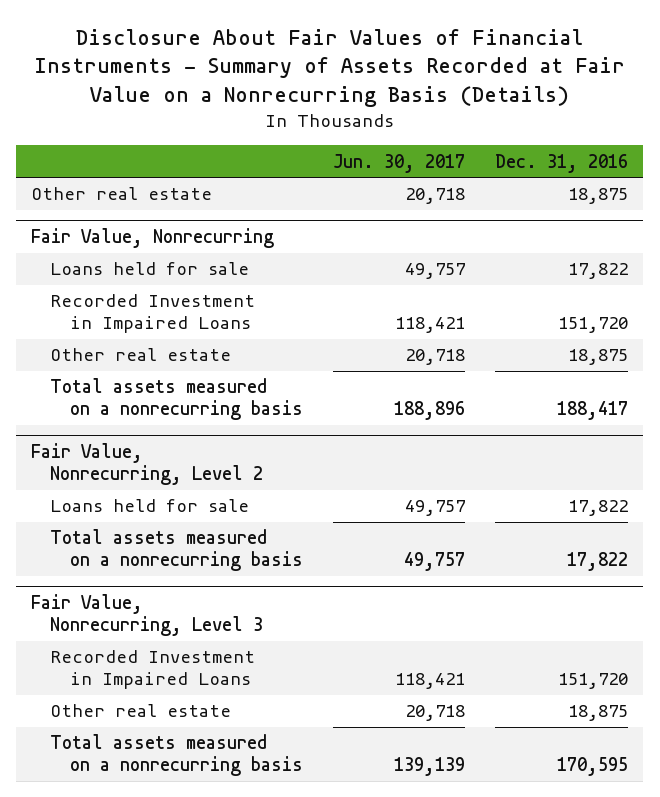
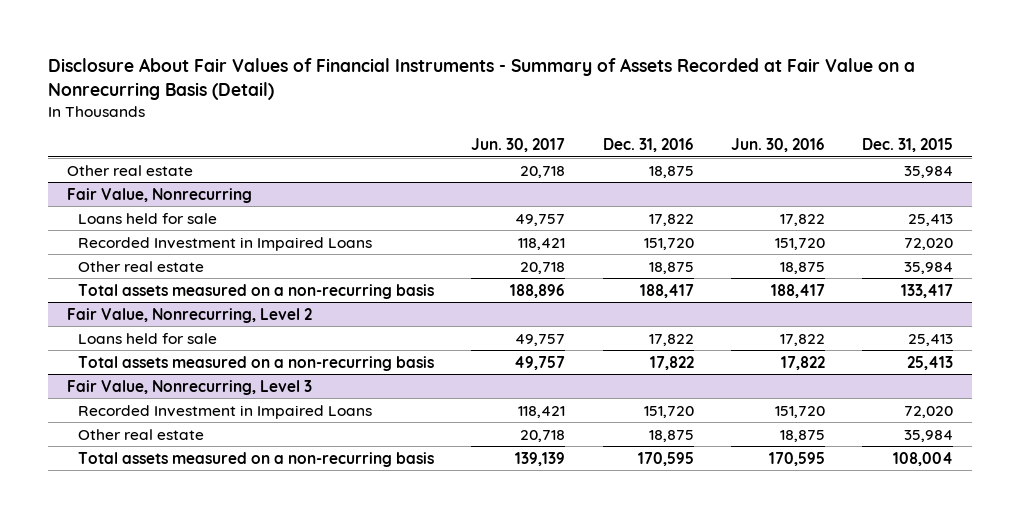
[33,28,625,107] Disclosure About Fair Values of Financial Instruments - Summary of Assets Recorded at Fair Value on a Nonrecurring Basis (Details) -> [48,58,916,101] Disclosure About Fair Values of Financial Instruments - Summary of Assets Recorded at Fair Value on a Nonrecurring Basis (Detail)
none -> [730,137,825,152] Jun. 30, 2016
none -> [861,137,953,152] Dec. 31, 2015
[50,378,303,421] Total assets measured on a nonrecurring basis -> [78,283,435,299] Total assets measured on a non-recurring basis
[50,529,303,572] Total assets measured on a nonrecurring basis -> [78,355,435,371] Total assets measured on a non-recurring basis
[50,734,303,777] Total assets measured on a nonrecurring basis -> [78,451,435,467] Total assets measured on a non-recurring basis

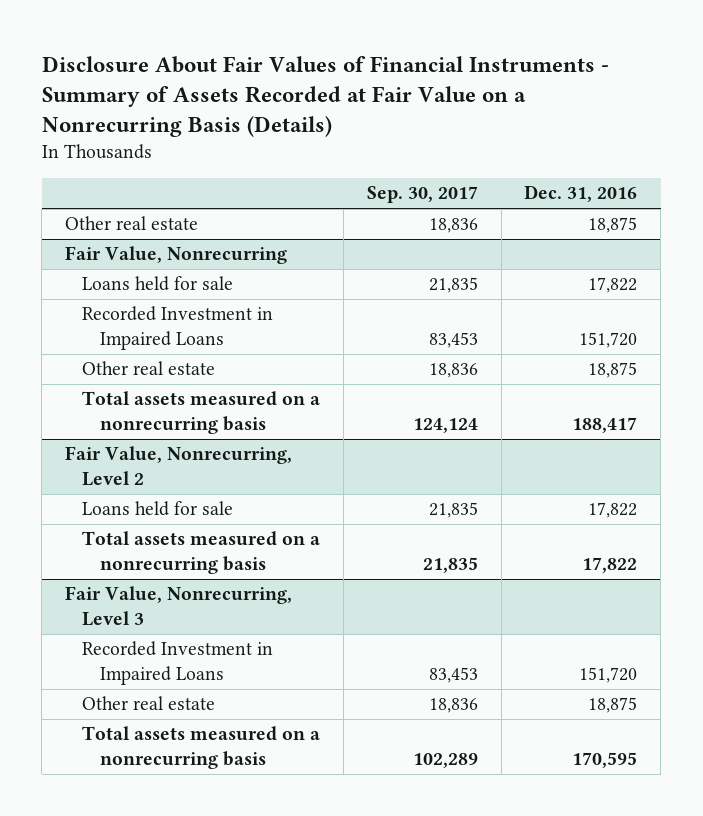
[48,58,916,101] Disclosure About Fair Values of Financial Instruments - Summary of Assets Recorded at Fair Value on a Nonrecurring Basis (Detail) -> [41,55,609,138] Disclosure About Fair Values of Financial Instruments - Summary of Assets Recorded at Fair Value on a Nonrecurring Basis (Details)
[471,137,566,152] Jun. 30, 2017 -> none
[730,137,825,152] Jun. 30, 2016 -> none
[861,137,953,152] Dec. 31, 2015 -> none
none -> [366,186,478,204] Sep. 30, 2017
[78,283,435,299] Total assets measured on a non-recurring basis -> [82,391,321,434] Total assets measured on a nonrecurring basis
[78,355,435,371] Total assets measured on a non-recurring basis -> [82,531,321,574] Total assets measured on a nonrecurring basis
[78,451,435,467] Total assets measured on a non-recurring basis -> [82,726,321,769] Total assets measured on a nonrecurring basis

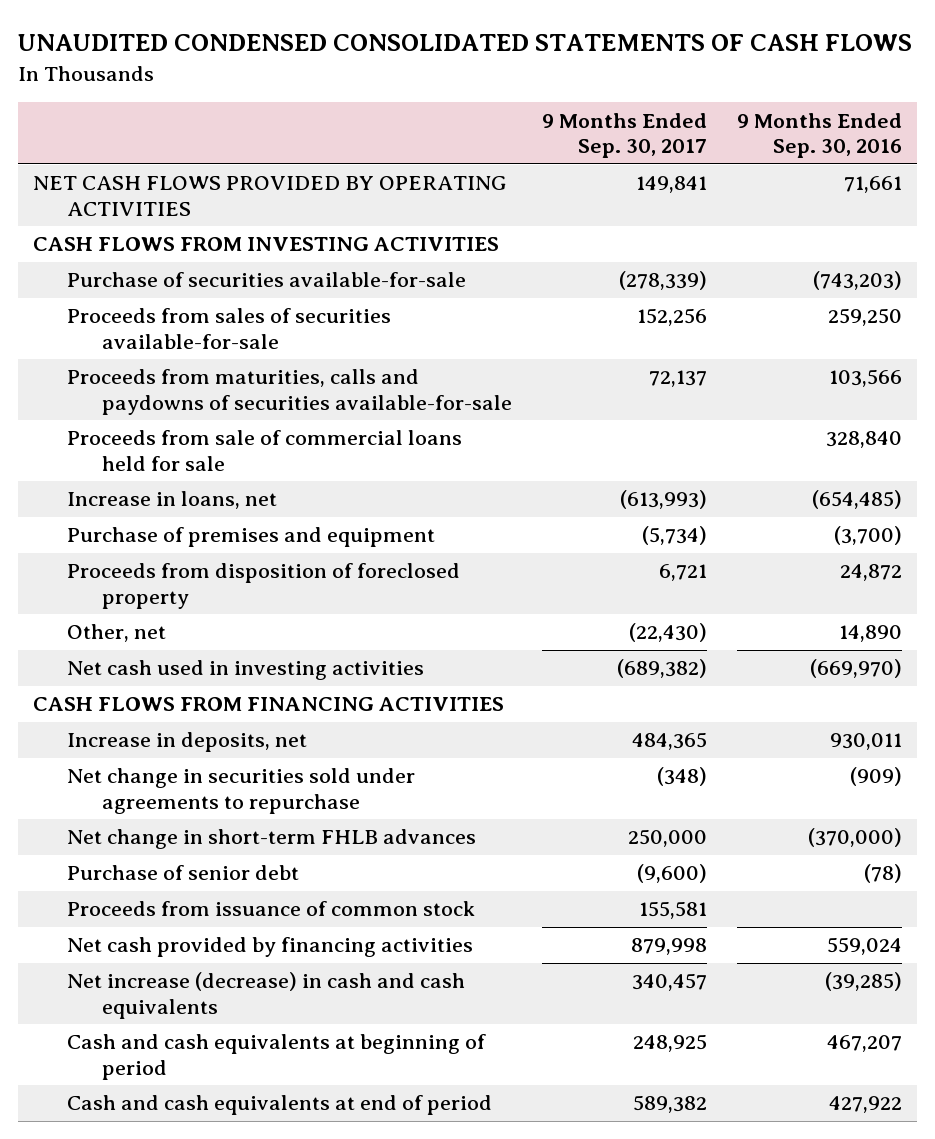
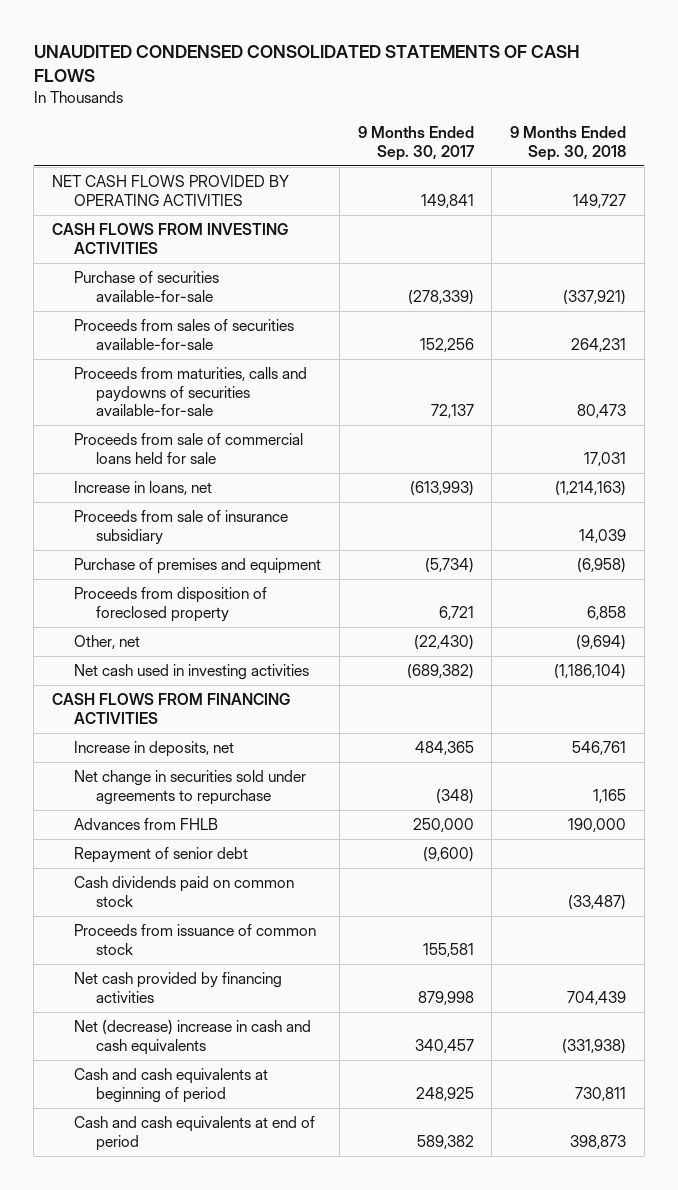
[737,112,903,159] 9 Months Ended Sep. 30, 2016 -> none
none -> [509,126,626,161] 9 Months Ended Sep. 30, 2018
none -> [74,510,289,545] Proceeds from sale of insurance subsidiary
[67,829,477,850] Net change in short-term FHLB advances -> [74,818,219,831] Advances from FHLB
[67,865,300,881] Purchase of senior debt -> [74,847,249,864] Repayment of senior debt
none -> [74,876,295,907] Cash dividends paid on common stock
[67,972,466,1020] Net increase (decrease) in cash and cash equivalents -> [74,1020,312,1055] Net (decrease) increase in cash and cash equivalents

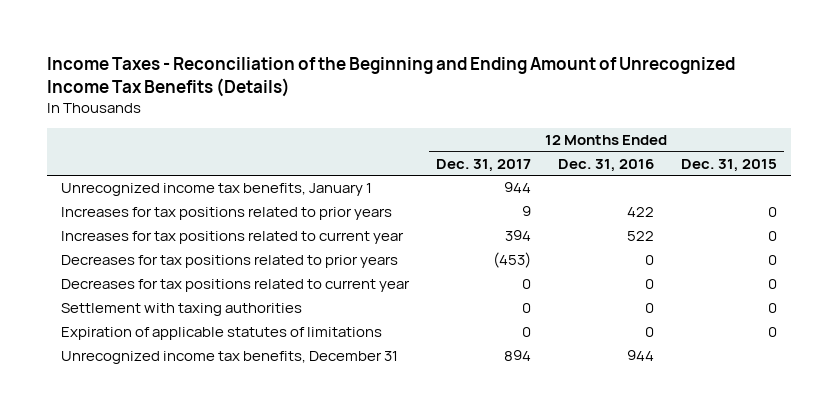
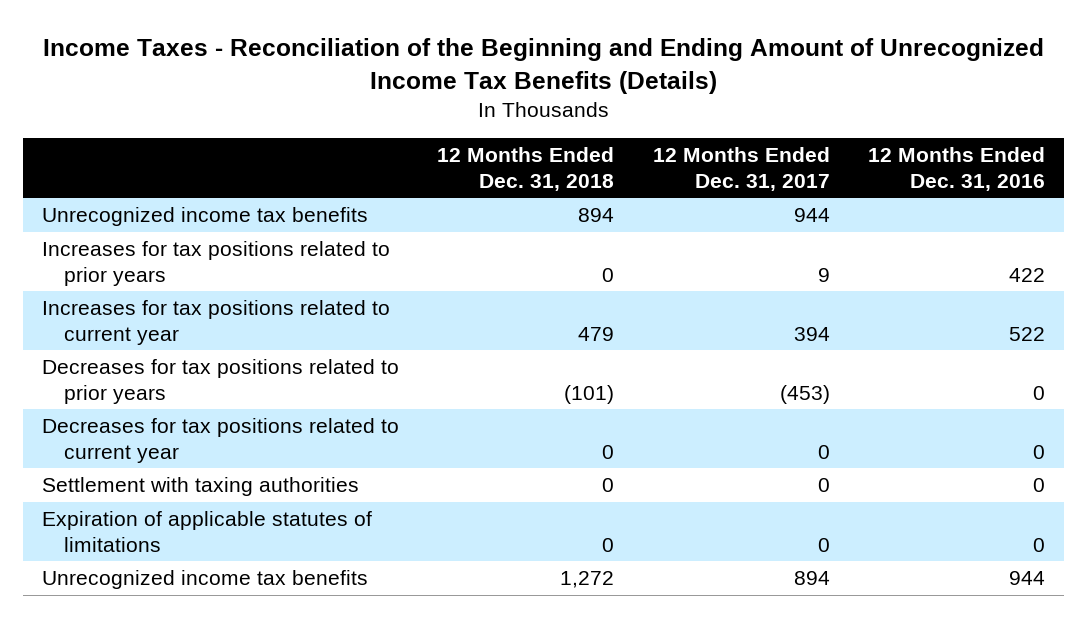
[681,158,778,172] Dec. 31, 2015 -> none
none -> [437,147,615,191] 12 Months Ended Dec. 31, 2018
[60,183,372,197] Unrecognized income tax benefits, January 1 -> [42,207,369,227] Unrecognized income tax benefits
[60,351,398,365] Unrecognized income tax benefits, December 31 -> [42,570,369,590] Unrecognized income tax benefits

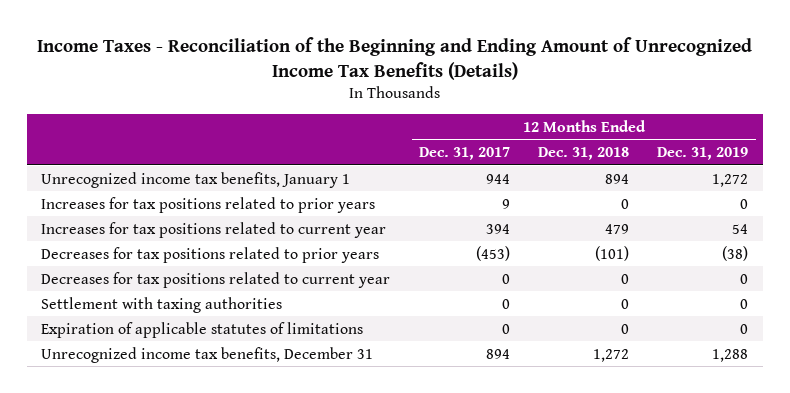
[868,147,1046,191] 12 Months Ended Dec. 31, 2016 -> none
none -> [657,146,749,160] Dec. 31, 2019
[42,207,369,227] Unrecognized income tax benefits -> [41,171,351,188] Unrecognized income tax benefits, January 1
[42,570,369,590] Unrecognized income tax benefits -> [41,346,374,363] Unrecognized income tax benefits, December 31

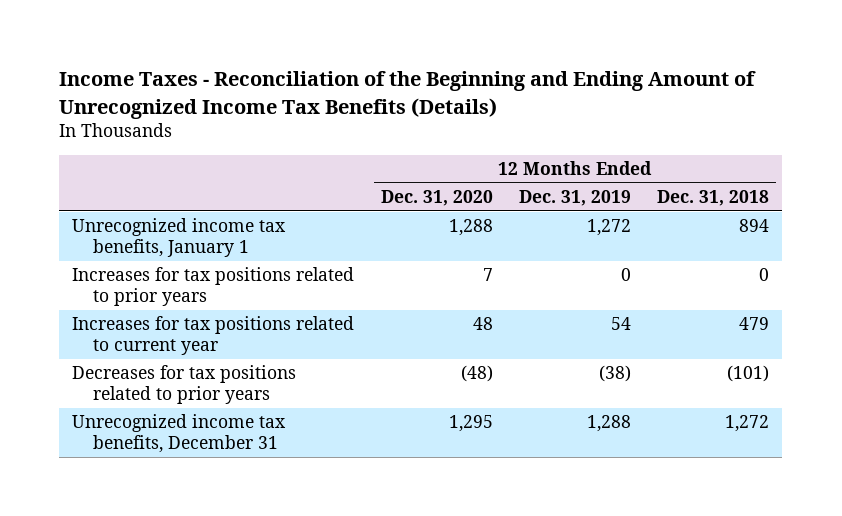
[418,146,510,160] Dec. 31, 2017 -> none
none -> [380,190,493,207] Dec. 31, 2020
[41,271,391,288] Decreases for tax positions related to current year -> none
[41,296,283,313] Settlement with taxing authorities -> none
[41,321,364,338] Expiration of applicable statutes of limitations -> none

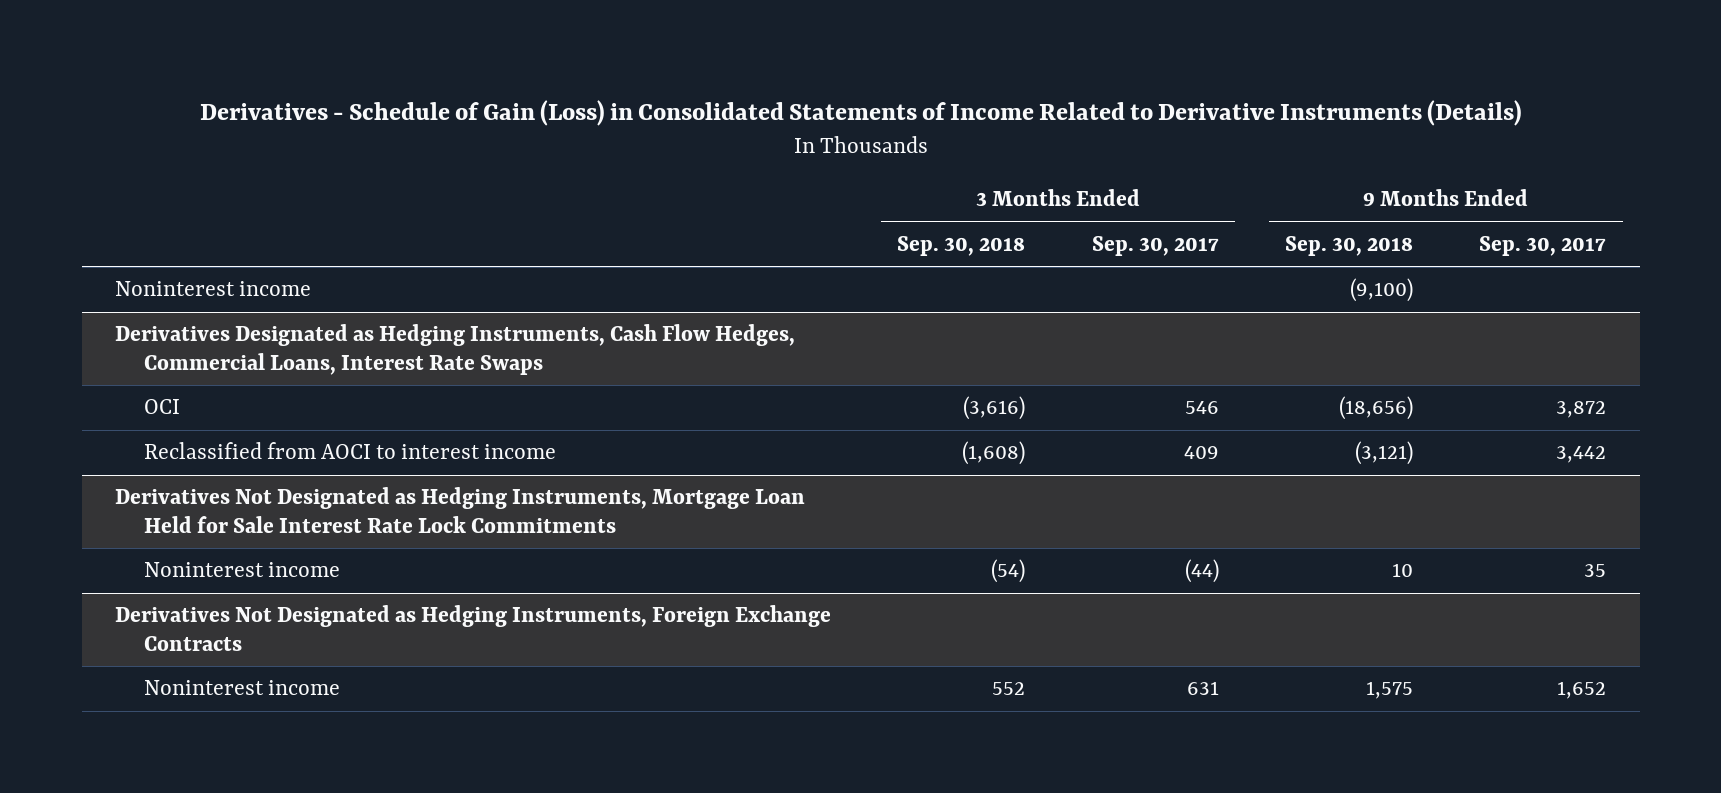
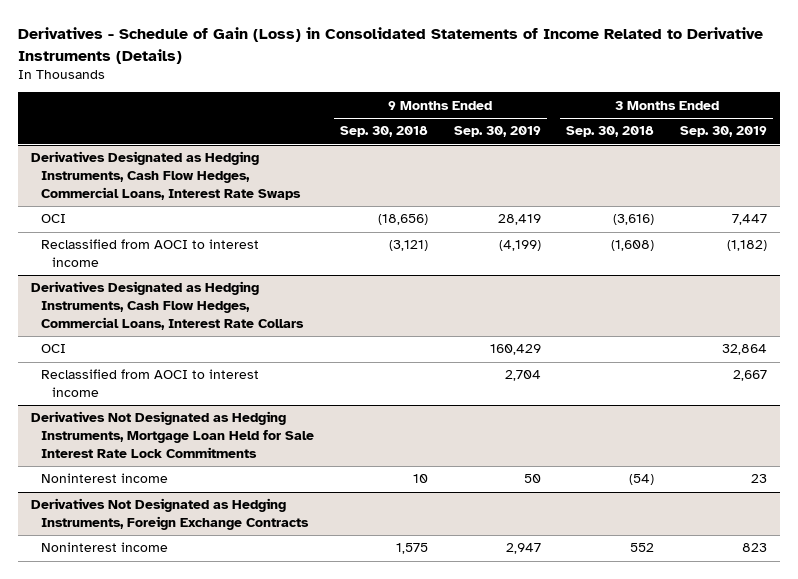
[1091,236,1219,257] Sep. 30, 2017 -> none
[1479,236,1607,257] Sep. 30, 2017 -> none
none -> [453,126,541,138] Sep. 30, 2019
none -> [680,126,768,138] Sep. 30, 2019
[115,281,312,297] Noninterest income -> none
none -> [31,281,305,330] Derivatives Designated as Hedging Instruments, Cash Flow Hedges, Commercial Loans, Interest Rate Collars
none -> [41,344,67,354] OCI
none -> [41,369,260,397] Reclassified from AOCI to interest income

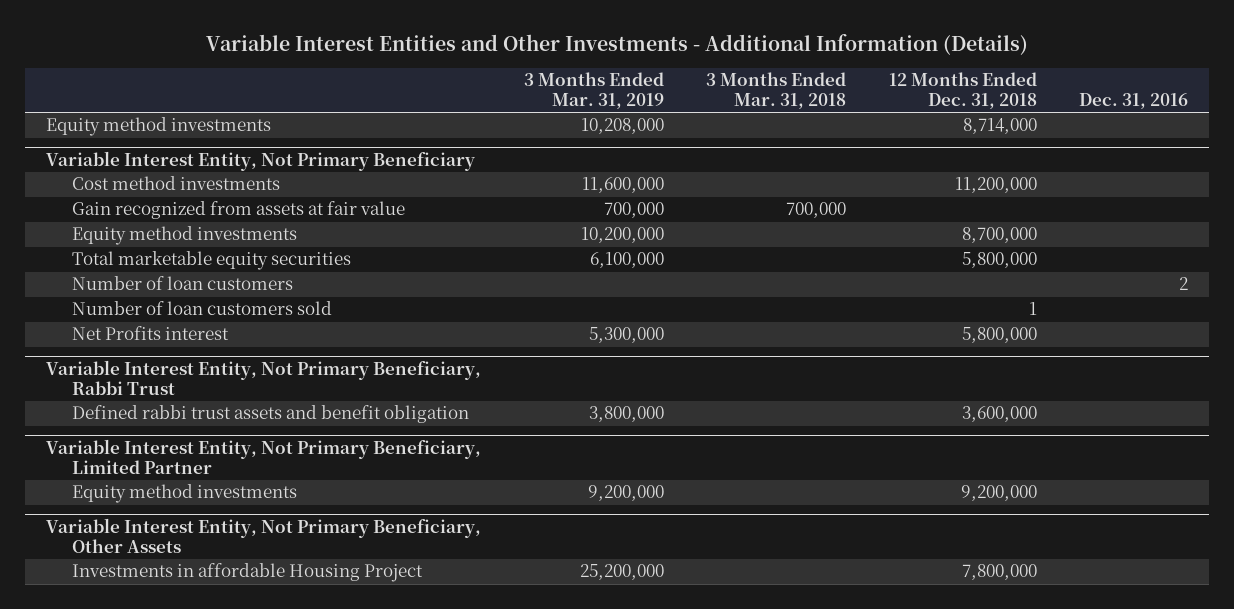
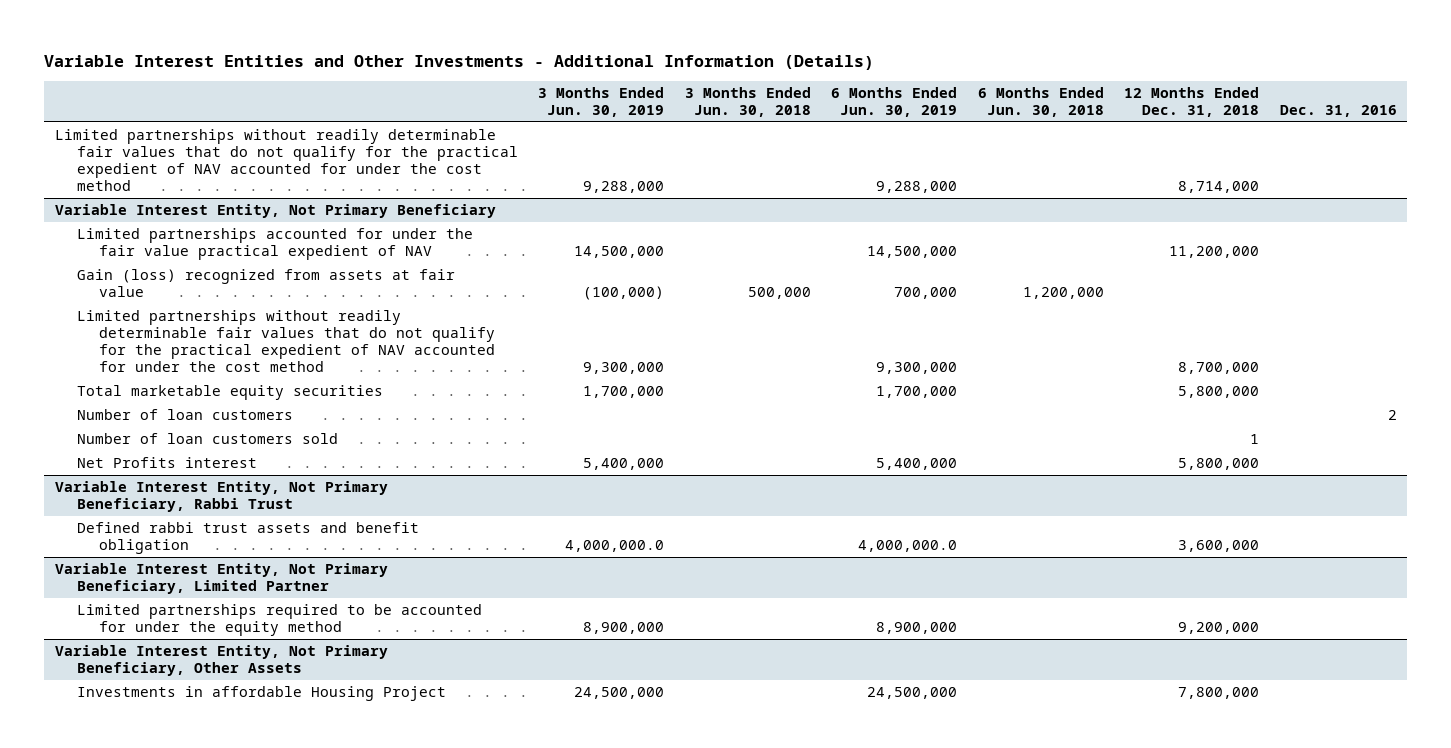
[523,72,664,110] 3 Months Ended Mar. 31, 2019 -> none
[706,72,847,110] 3 Months Ended Mar. 31, 2018 -> none
none -> [538,87,665,118] 3 Months Ended Jun. 30, 2019
none -> [684,87,811,118] 3 Months Ended Jun. 30, 2018
none -> [831,87,958,118] 6 Months Ended Jun. 30, 2019
none -> [977,87,1104,118] 6 Months Ended Jun. 30, 2018
[46,117,272,137] Equity method investments -> [54,129,518,192] Limited partnerships without readily determinable fair values that do not qualify for the practical expedient of NAV accounted for under the cost method
[71,226,297,246] Equity method investments -> none
[71,176,280,191] Cost method investments -> [76,228,473,261] Limited partnerships accounted for under the fair value practical expedient of NAV
[71,201,405,220] Gain recognized from assets at fair value -> [76,269,455,298] Gain (loss) recognized from assets at fair value
none -> [76,310,495,373] Limited partnerships without readily determinable fair values that do not qualify for the practical expedient of NAV accounted for under the cost method
[71,484,297,504] Equity method investments -> [76,604,482,637] Limited partnerships required to be accounted for under the equity method

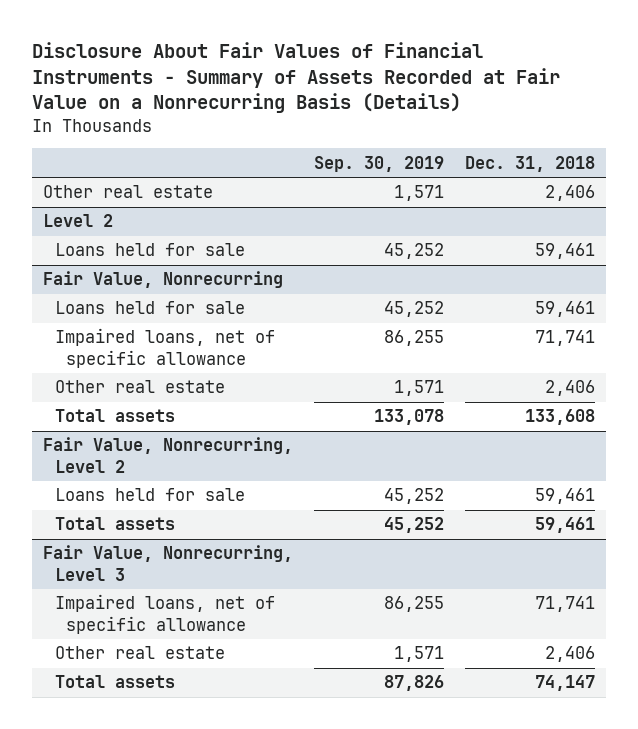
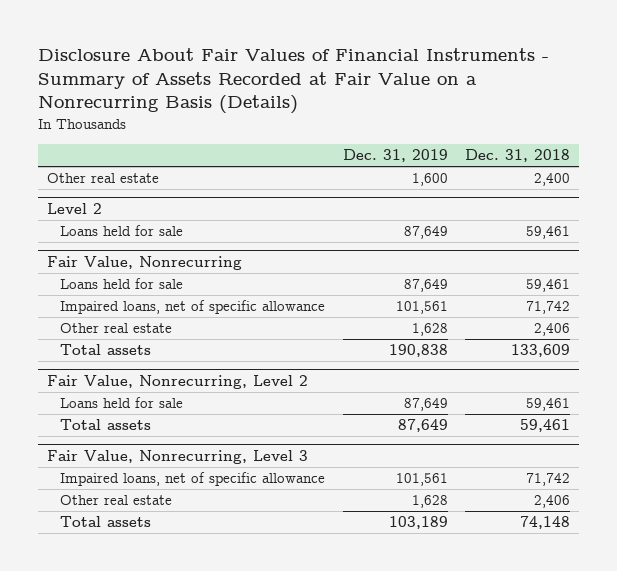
[314,155,445,172] Sep. 30, 2019 -> none
none -> [342,149,448,163] Dec. 31, 2019
[545,185,596,202] 2,406 -> [533,173,570,187] 2,400
[535,330,596,347] 71,741 -> [525,301,570,315] 71,742
[525,409,596,426] 133,608 -> [510,344,570,358] 133,609
[535,596,596,613] 71,741 -> [525,473,570,487] 71,742
[535,675,596,692] 74,147 -> [519,516,570,530] 74,148

